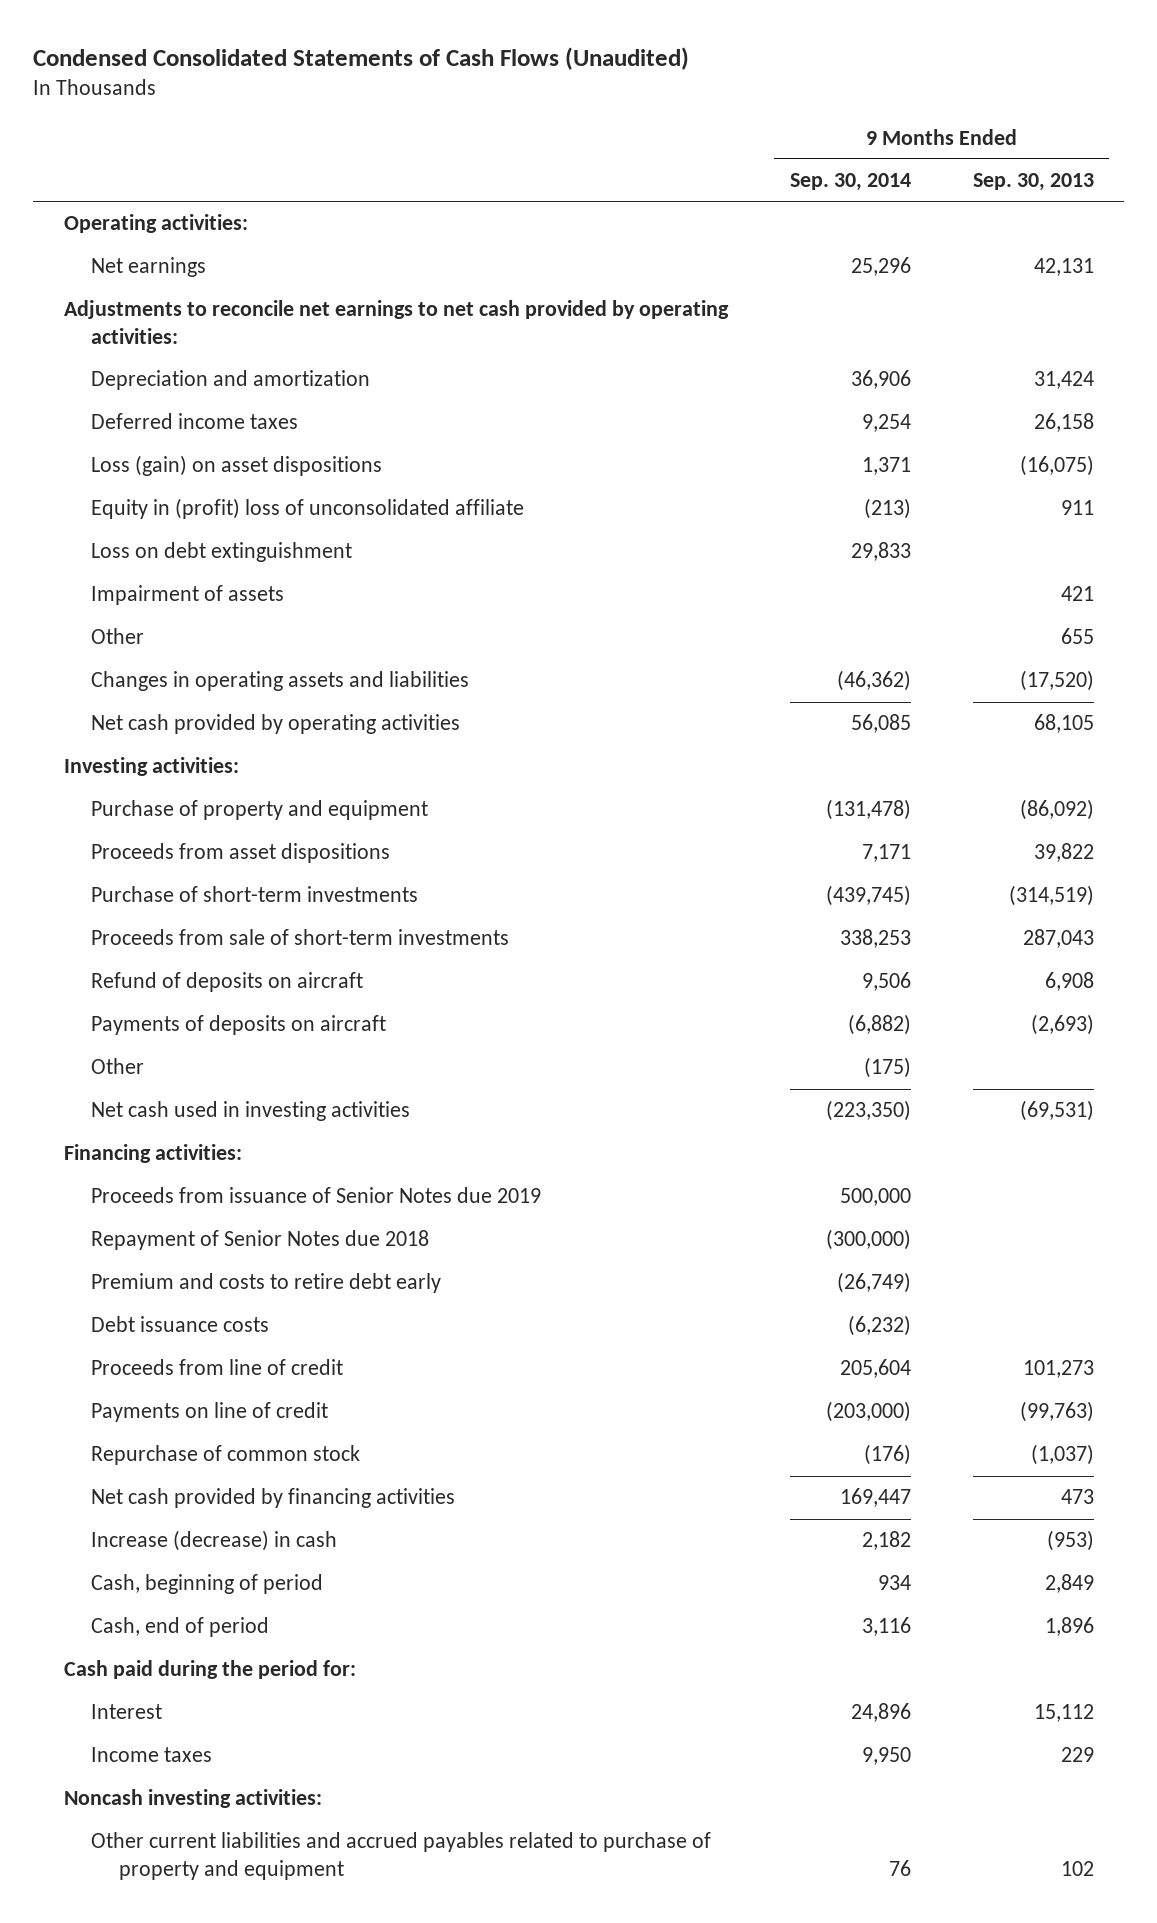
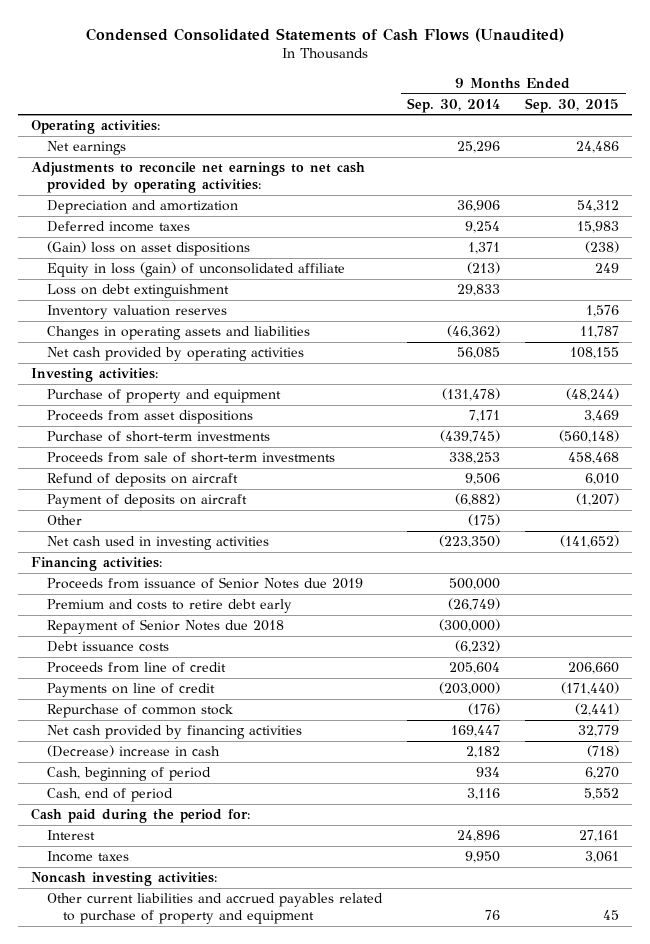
[972,173,1094,192] Sep. 30, 2013 -> none
none -> [525,97,620,113] Sep. 30, 2015
[91,455,383,477] Loss (gain) on asset dispositions -> [47,241,251,257] (Gain) loss on asset dispositions
[91,498,525,520] Equity in (profit) loss of unconsolidated affiliate -> [47,262,346,278] Equity in loss (gain) of unconsolidated affiliate
[91,585,285,606] Impairment of assets -> none
[91,628,145,645] Other -> none
none -> [47,305,228,320] Inventory valuation reserves
[91,1015,387,1036] Payments of deposits on aircraft -> [47,494,248,509] Payment of deposits on aircraft
[91,1230,430,1251] Repayment of Senior Notes due 2018 -> [47,619,285,635] Repayment of Senior Notes due 2018
[91,1530,338,1552] Increase (decrease) in cash -> [47,745,221,758] (Decrease) increase in cash

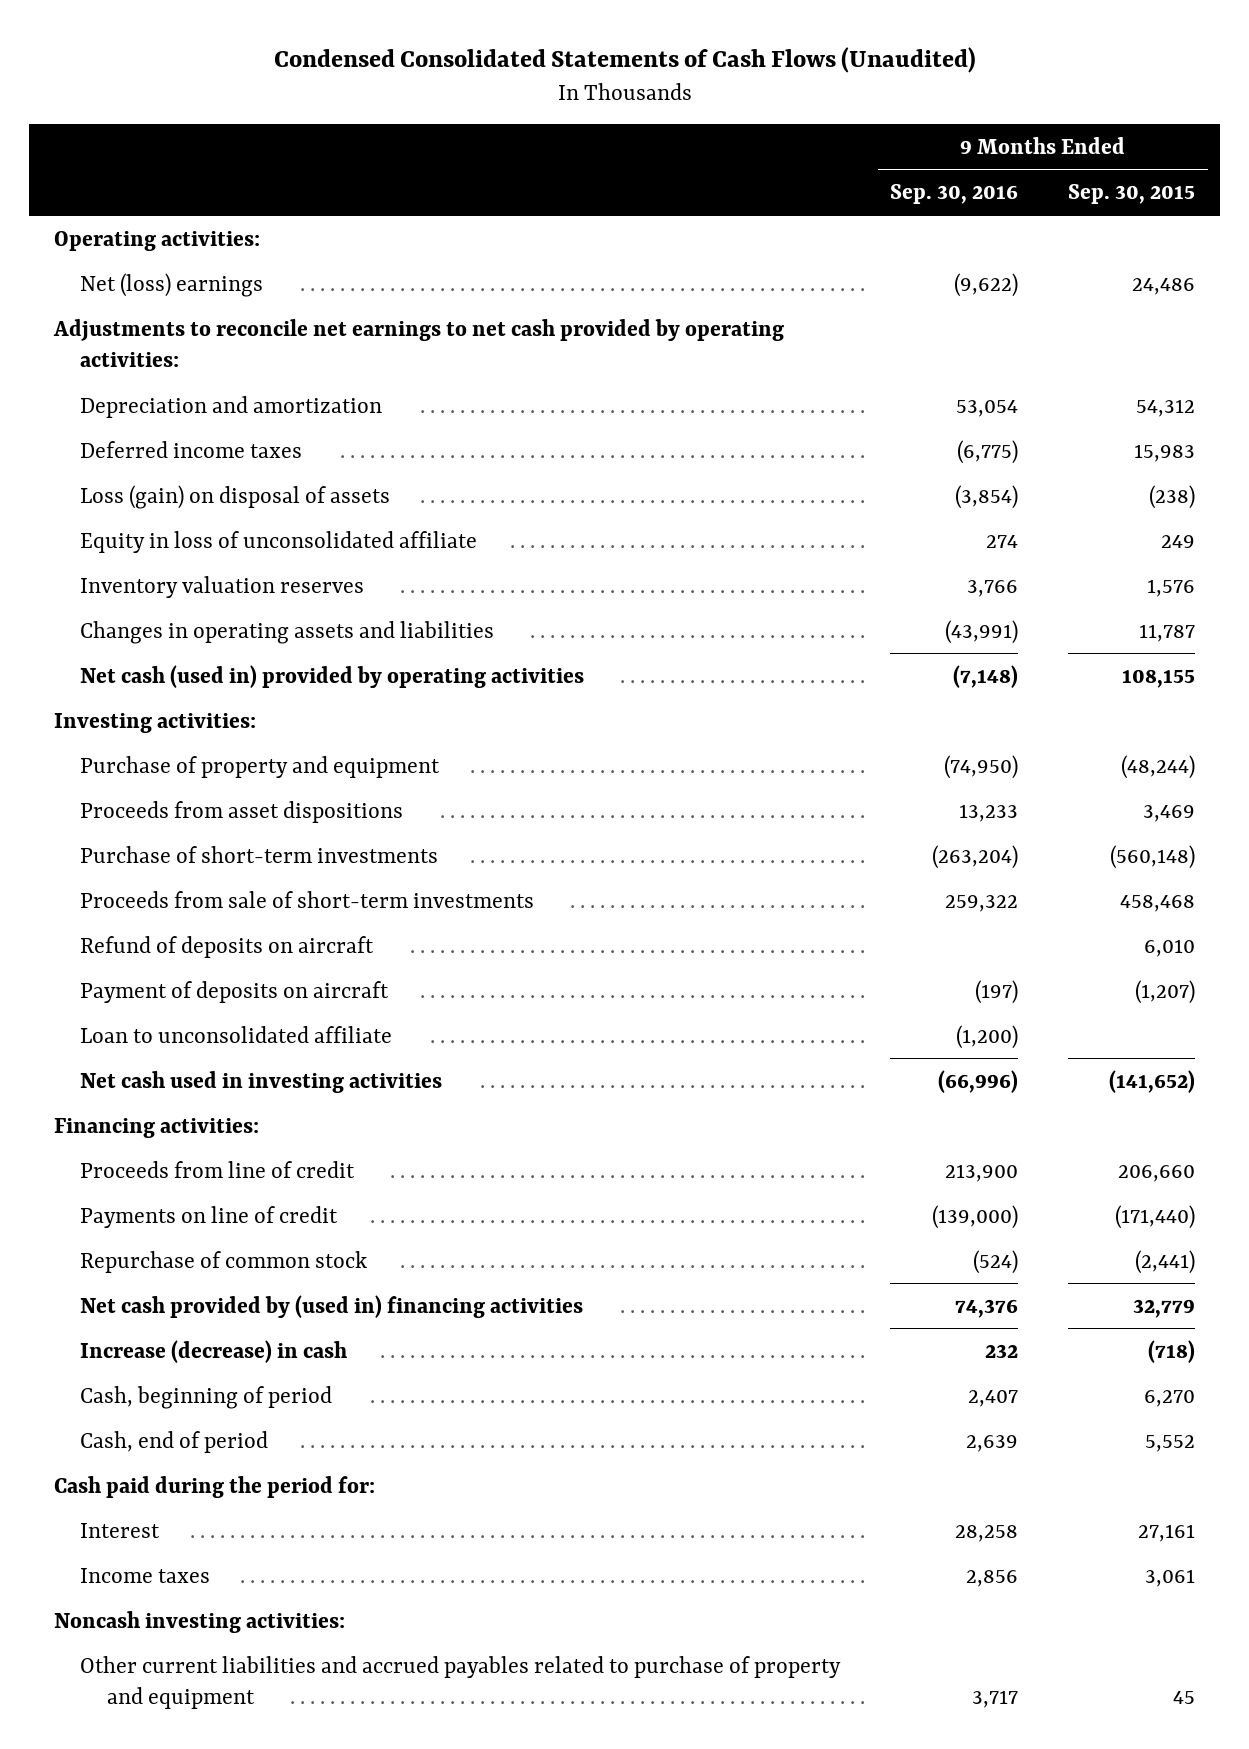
[407,97,501,113] Sep. 30, 2014 -> none
none -> [890,184,1019,205] Sep. 30, 2016
[47,141,127,156] Net earnings -> [80,272,264,297] Net (loss) earnings
[47,284,230,299] Loss on debt extinguishment -> none
[47,241,251,257] (Gain) loss on asset dispositions -> [80,484,391,509] Loss (gain) on disposal of assets
[47,262,346,278] Equity in loss (gain) of unconsolidated affiliate -> [80,530,478,553] Equity in loss of unconsolidated affiliate
[47,347,305,362] Net cash provided by operating activities -> [80,664,585,688] Net cash (used in) provided by operating activities
[47,515,83,526] Other -> none
none -> [80,1025,393,1043] Loan to unconsolidated affiliate
[47,577,364,590] Proceeds from issuance of Senior Notes due 2019 -> none
[47,599,293,614] Premium and costs to retire debt early -> none
[47,619,285,635] Repayment of Senior Notes due 2018 -> none
[47,641,170,653] Debt issuance costs -> none
[47,725,303,740] Net cash provided by financing activities -> [80,1294,584,1318] Net cash provided by (used in) financing activities
[47,745,221,758] (Decrease) increase in cash -> [80,1339,348,1363] Increase (decrease) in cash

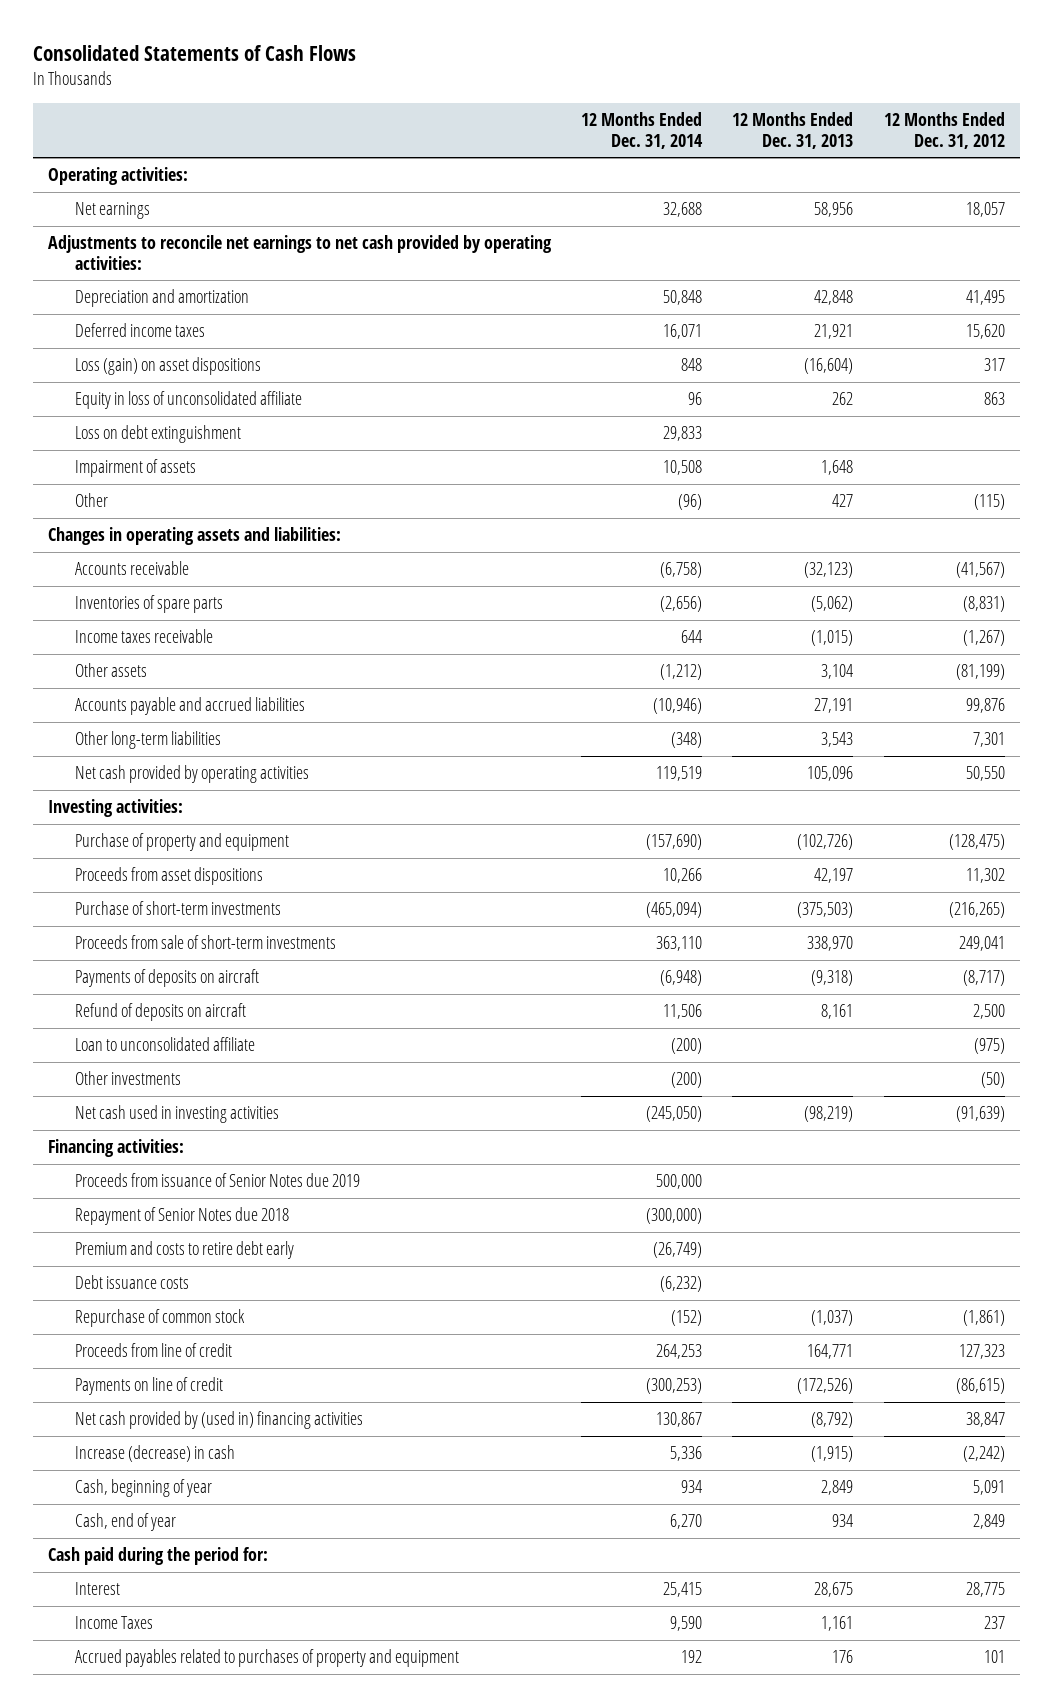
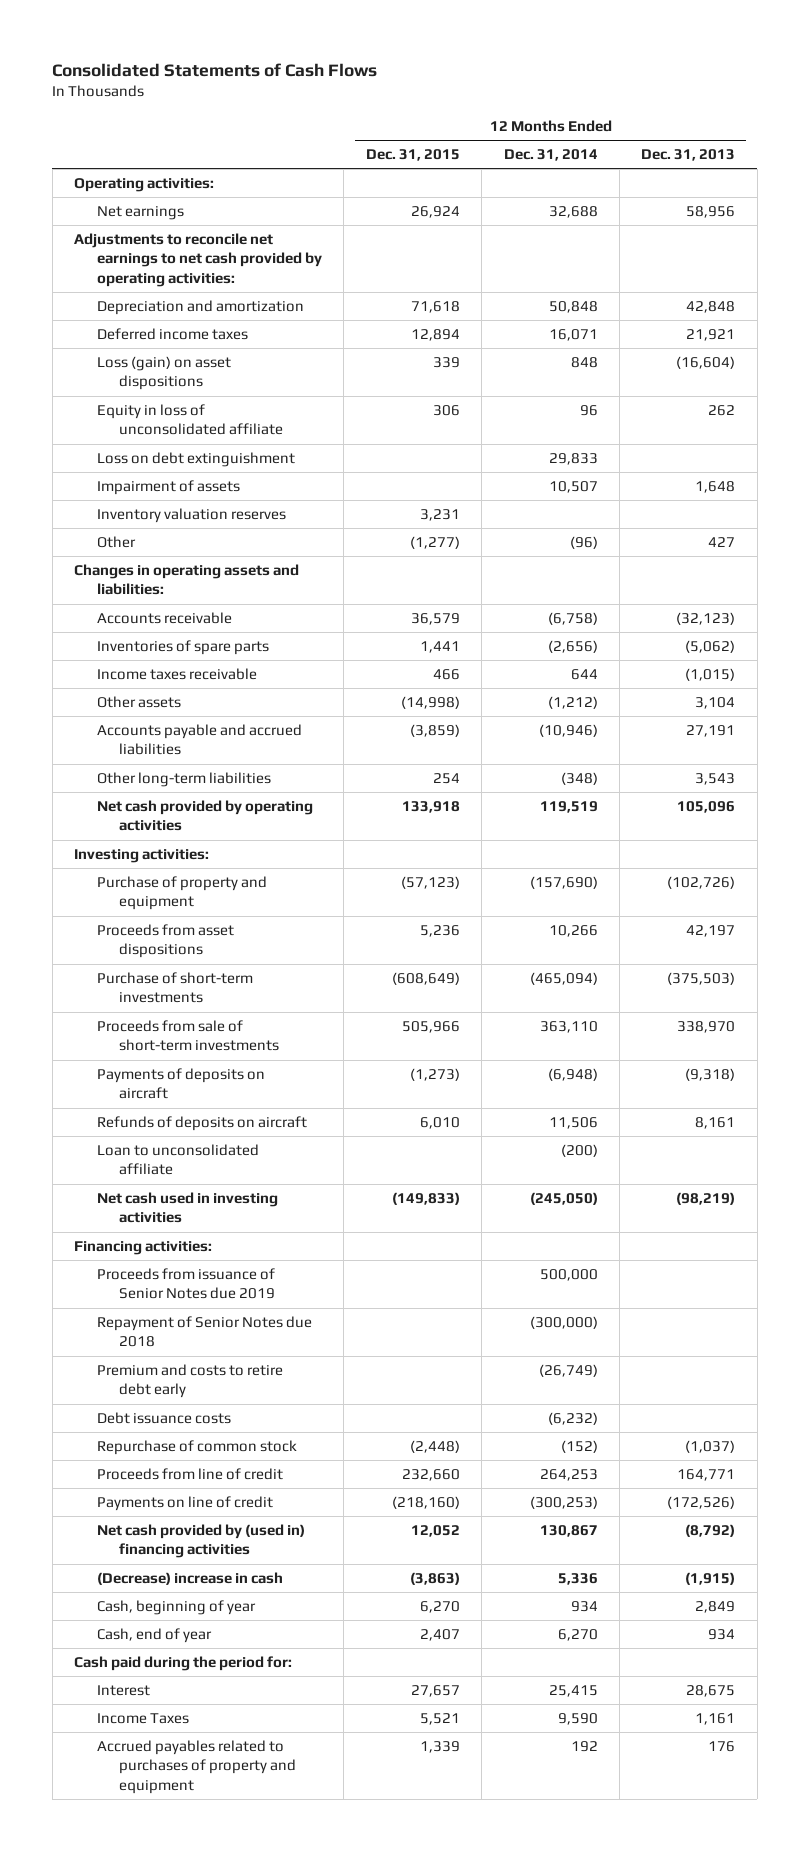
[883,112,1005,149] 12 Months Ended Dec. 31, 2012 -> none
none -> [365,149,460,162] Dec. 31, 2015
[663,460,703,476] 10,508 -> [548,481,598,494] 10,507
none -> [96,508,286,524] Inventory valuation reserves
[75,1003,247,1022] Refund of deposits on aircraft -> [96,1116,307,1132] Refunds of deposits on aircraft
[75,1071,182,1086] Other investments -> none
[75,1445,236,1463] Increase (decrease) in cash -> [96,1572,283,1586] (Decrease) increase in cash

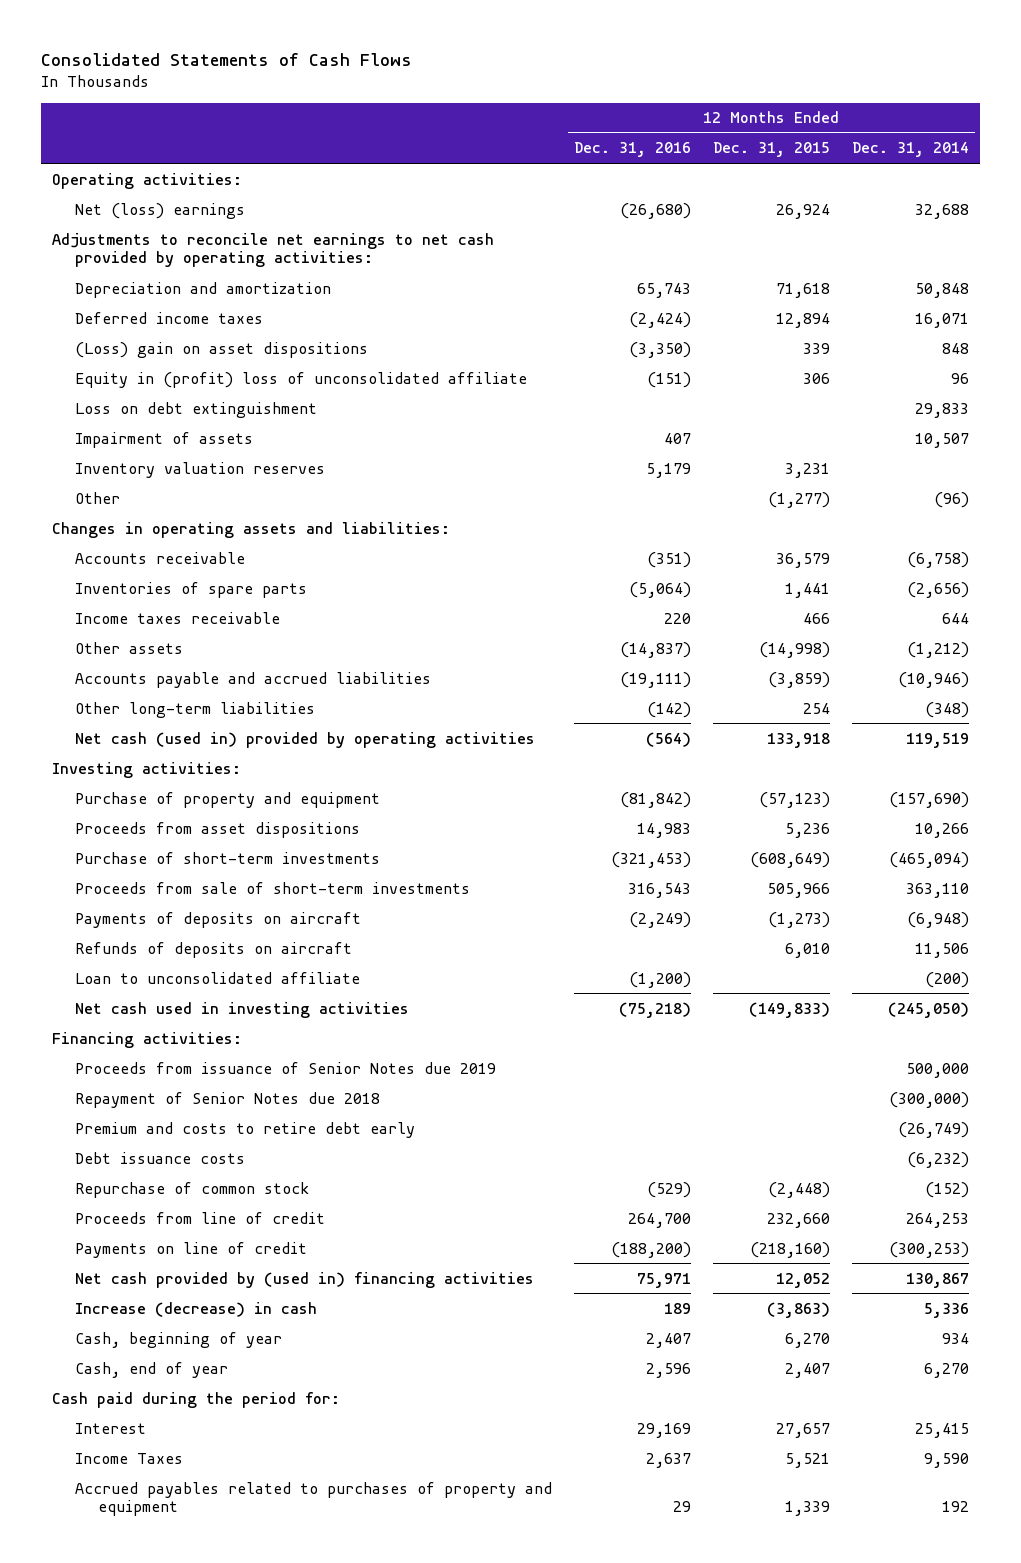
[641,149,736,162] Dec. 31, 2013 -> none
none -> [573,142,691,158] Dec. 31, 2016
[96,206,184,221] Net earnings -> [74,202,245,219] Net (loss) earnings
[96,356,231,391] Loss (gain) on asset dispositions -> [74,341,368,358] (Loss) gain on asset dispositions
[96,404,284,436] Equity in loss of unconsolidated affiliate -> [74,371,527,388] Equity in (profit) loss of unconsolidated affiliate
[96,800,313,832] Net cash provided by operating activities -> [74,731,535,748] Net cash (used in) provided by operating activities
[96,1572,283,1586] (Decrease) increase in cash -> [74,1301,317,1317] Increase (decrease) in cash

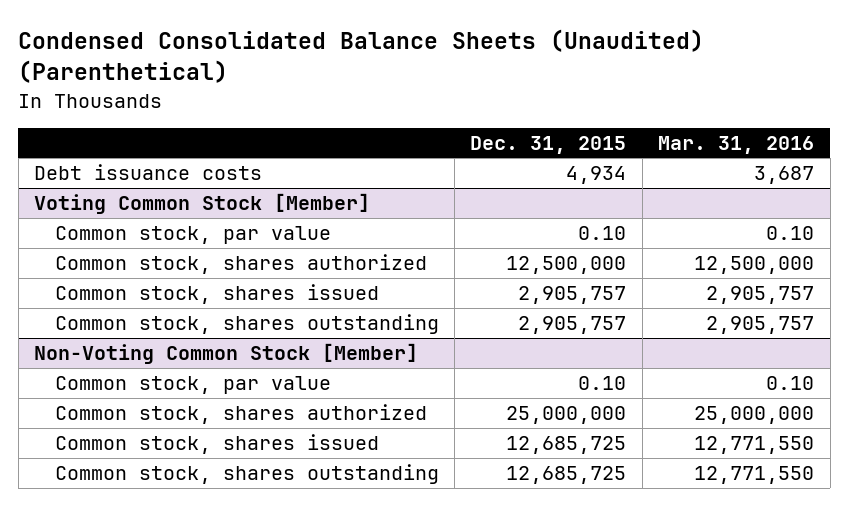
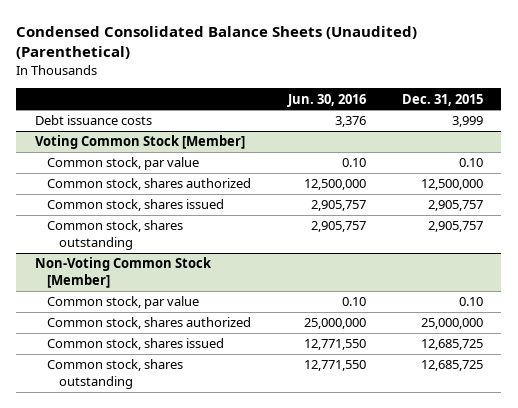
[658,135,815,154] Mar. 31, 2016 -> none
none -> [286,93,366,107] Jun. 30, 2016
[566,166,627,185] 4,934 -> [452,116,484,128] 3,999

